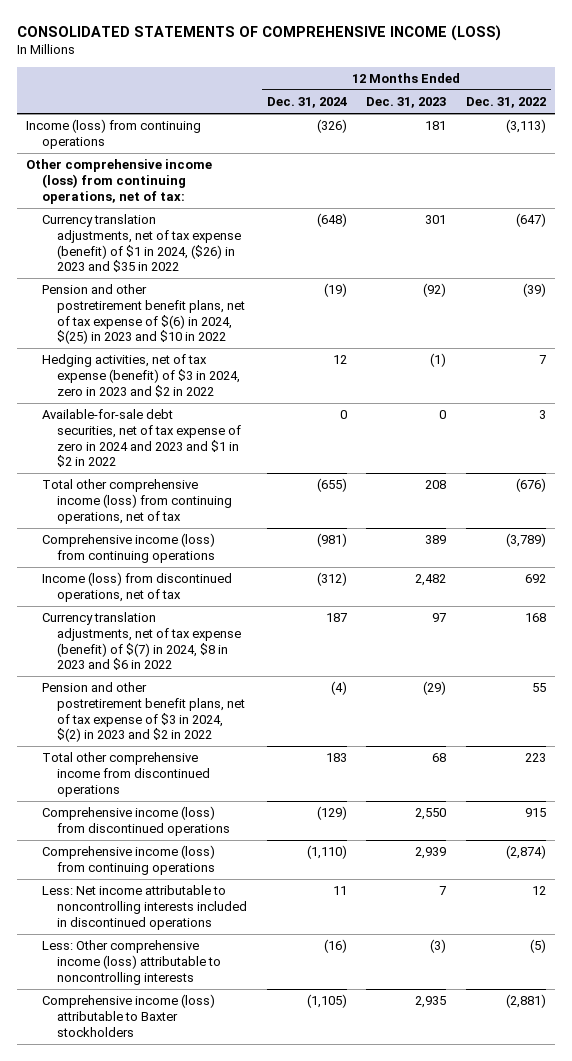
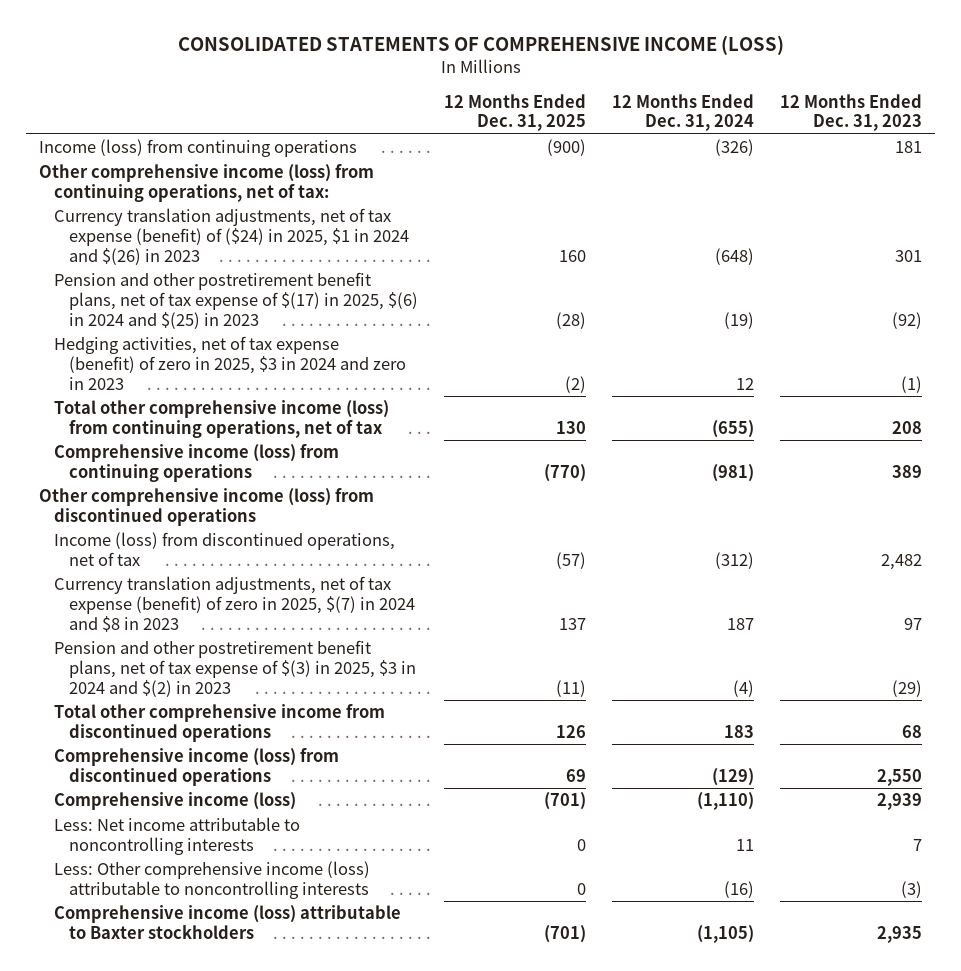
[465,97,546,109] Dec. 31, 2022 -> none
none -> [444,93,587,132] 12 Months Ended Dec. 31, 2025
[41,409,242,468] Available-for-sale debt securities, net of tax expense of zero in 2024 and 2023 and $1 in $2 in 2022 -> none
[41,214,242,273] Currency translation adjustments, net of tax expense (benefit) of $1 in 2024, ($26) in 2023 and $35 in 2022 -> [54,208,410,265] Currency translation adjustments, net of tax expense (benefit) of ($24) in 2025, $1 in 2024 and $(26) in 2023
[41,284,246,345] Pension and other postretirement benefit plans, net of tax expense of $(6) in 2024, $(25) in 2023 and $10 in 2022 -> [54,272,419,329] Pension and other postretirement benefit plans, net of tax expense of $(17) in 2025, $(6) in 2024 and $(25) in 2023
[41,354,241,397] Hedging activities, net of tax expense (benefit) of $3 in 2024, zero in 2023 and $2 in 2022 -> [54,336,407,390] Hedging activities, net of tax expense (benefit) of zero in 2025, $3 in 2024 and zero in 2023
none -> [39,488,375,527] Other comprehensive income (loss) from discontinued operations
[41,612,242,671] Currency translation adjustments, net of tax expense (benefit) of $(7) in 2024, $8 in 2023 and $6 in 2022 -> [54,576,416,632] Currency translation adjustments, net of tax expense (benefit) of zero in 2025, $(7) in 2024 and $8 in 2023
[41,682,246,743] Pension and other postretirement benefit plans, net of tax expense of $3 in 2024, $(2) in 2023 and $2 in 2022 -> [54,640,417,697] Pension and other postretirement benefit plans, net of tax expense of $(3) in 2025, $3 in 2024 and $(2) in 2023
[41,845,216,875] Comprehensive income (loss) from continuing operations -> [54,792,297,811] Comprehensive income (loss)
[41,885,248,930] Less: Net income attributable to noncontrolling interests included in discontinued operations -> [54,817,301,856] Less: Net income attributable to noncontrolling interests

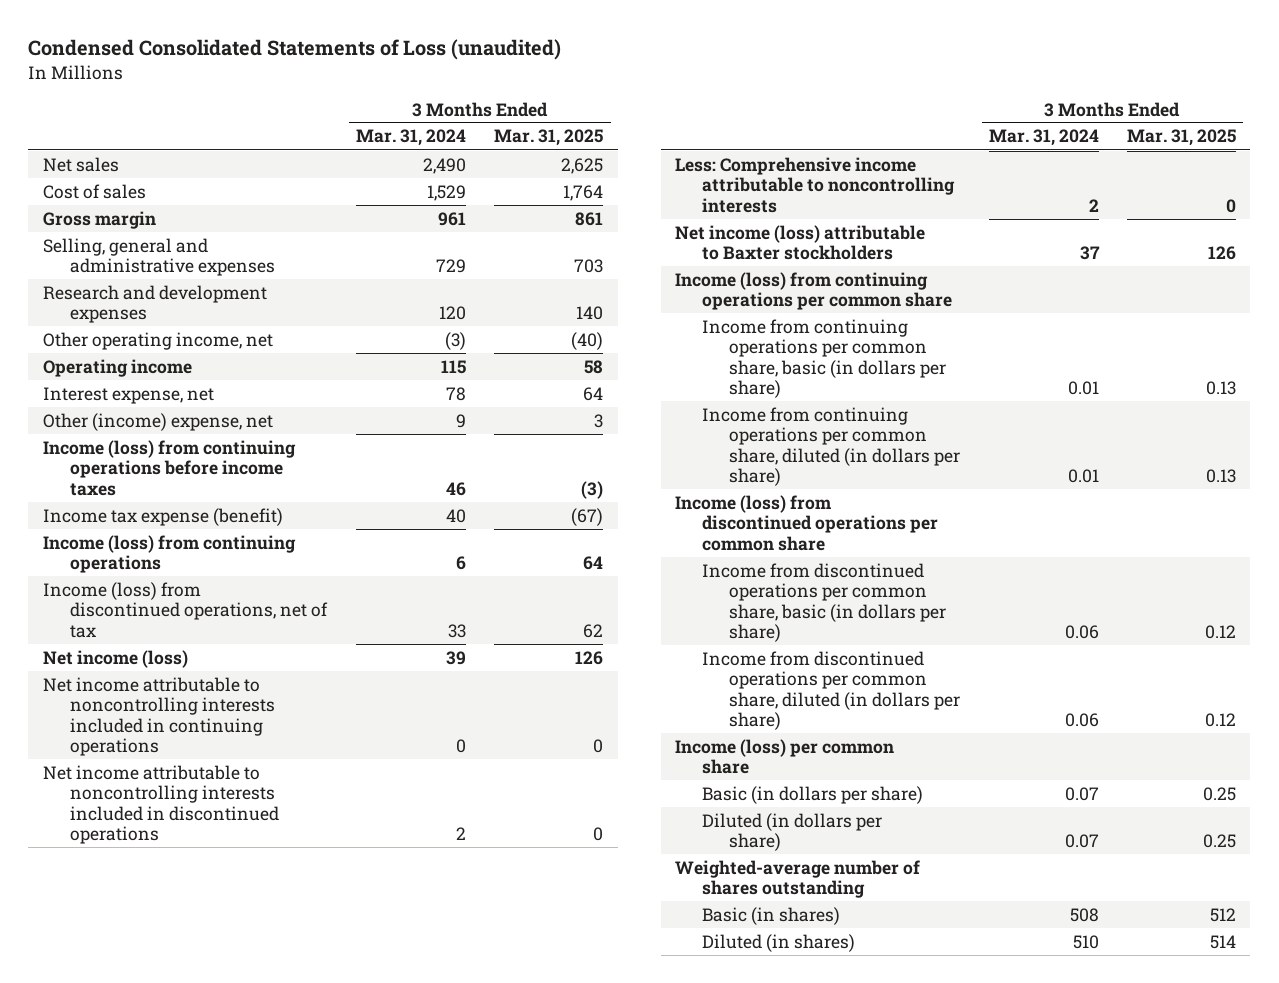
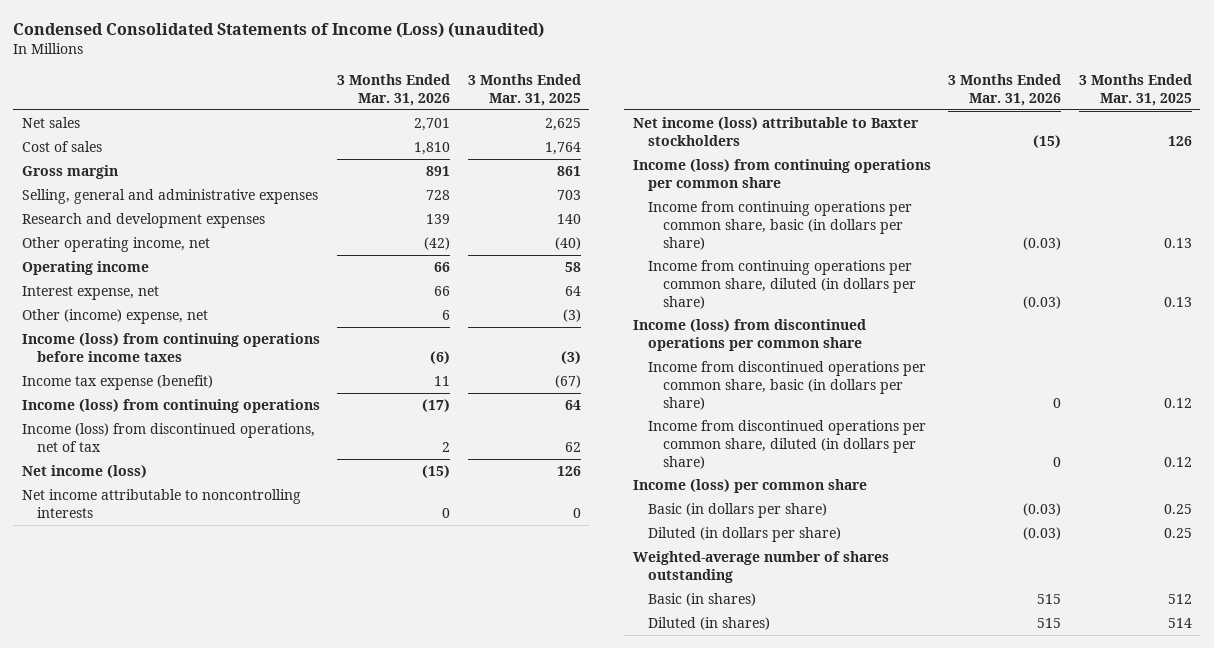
[28,39,562,61] Condensed Consolidated Statements of Loss (unaudited) -> [13,22,545,39] Condensed Consolidated Statements of Income (Loss) (unaudited)
[356,129,467,147] Mar. 31, 2024 -> none
none -> [337,74,451,107] 3 Months Ended Mar. 31, 2026
[594,413,604,428] 3 -> [562,309,581,323] (3)
[42,676,275,757] Net income attributable to noncontrolling interests included in continuing operations -> none
[42,764,279,845] Net income attributable to noncontrolling interests included in discontinued operations -> none
[675,156,956,213] Less: Comprehensive income attributable to noncontrolling interests -> [22,489,302,518] Net income attributable to noncontrolling interests

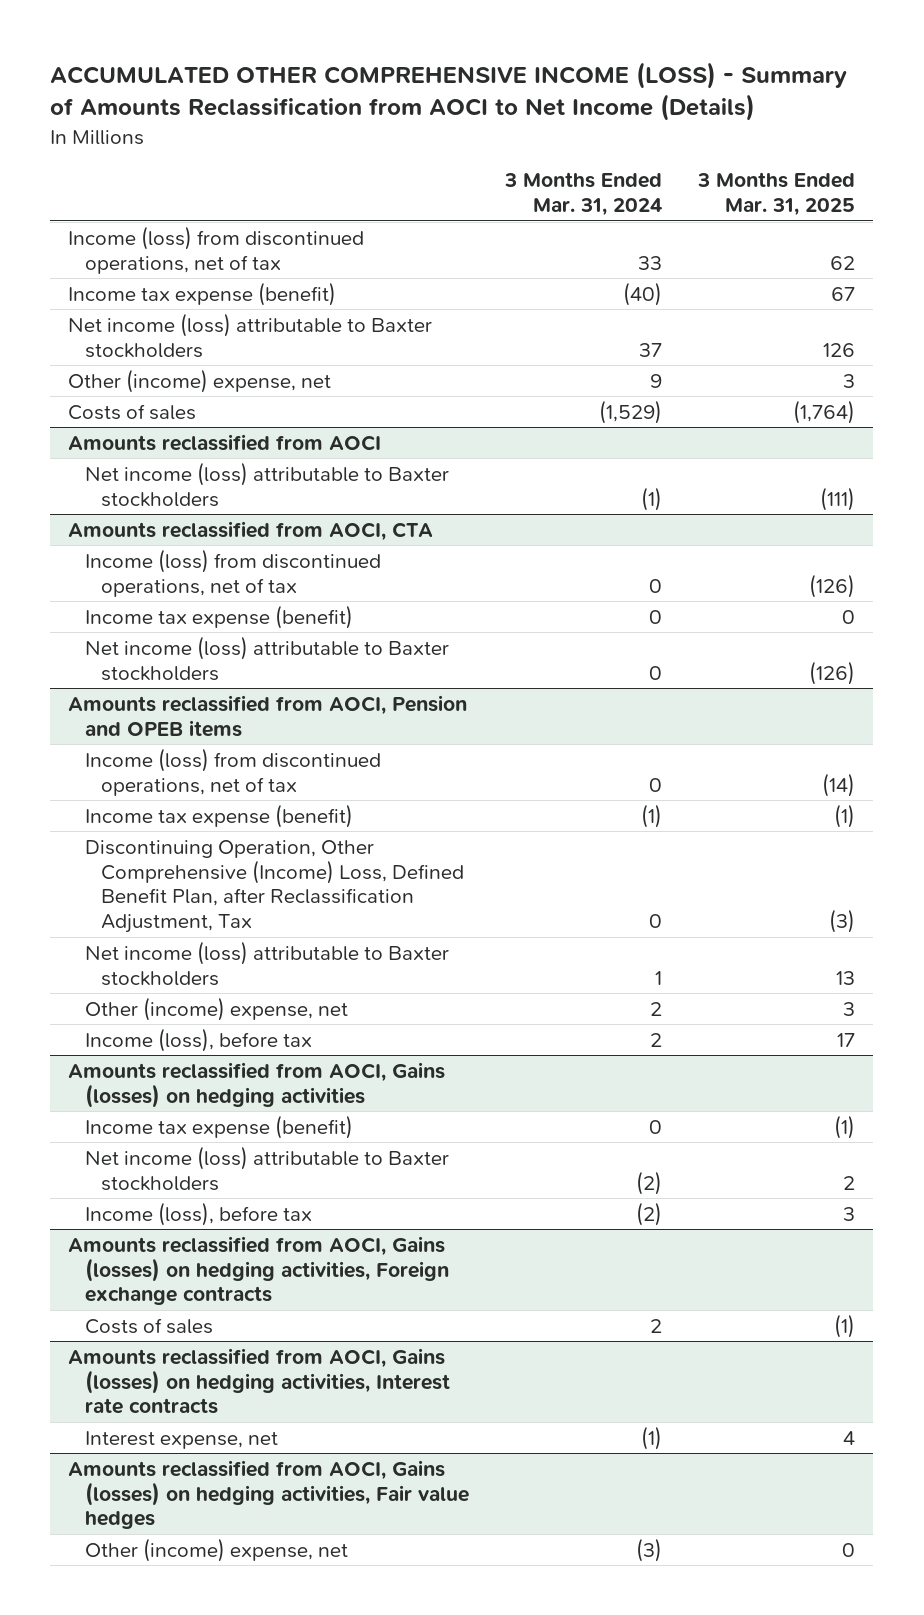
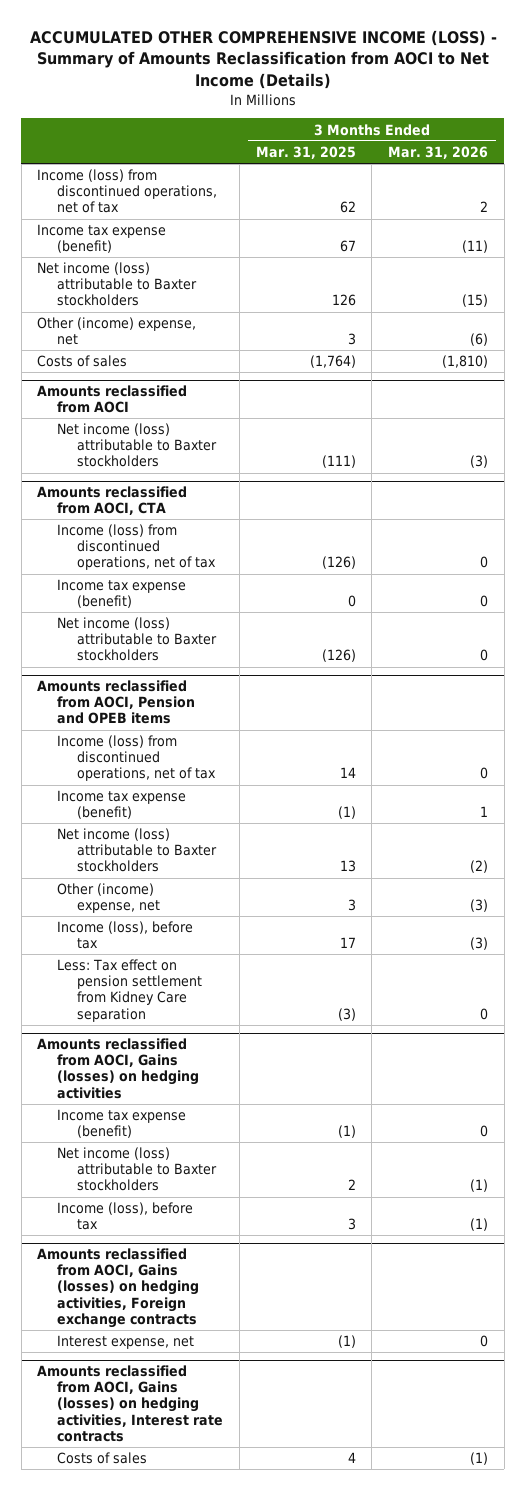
[504,172,663,217] 3 Months Ended Mar. 31, 2024 -> none
none -> [388,146,489,160] Mar. 31, 2026
[822,772,856,797] (14) -> [339,767,356,779] 14
[84,839,465,934] Discontinuing Operation, Other Comprehensive (Income) Loss, Defined Benefit Plan, after Reclassification Adjustment, Tax -> none
none -> [57,959,203,1022] Less: Tax effect on pension settlement from Kidney Care separation
[84,1317,213,1334] Costs of sales -> none
none -> [57,1335,195,1350] Interest expense, net
[84,1430,278,1449] Interest expense, net -> none
[68,1459,469,1530] Amounts reclassified from AOCI, Gains (losses) on hedging activities, Fair value hedges -> none
[84,1537,348,1562] Other (income) expense, net -> none
none -> [57,1452,148,1465] Costs of sales

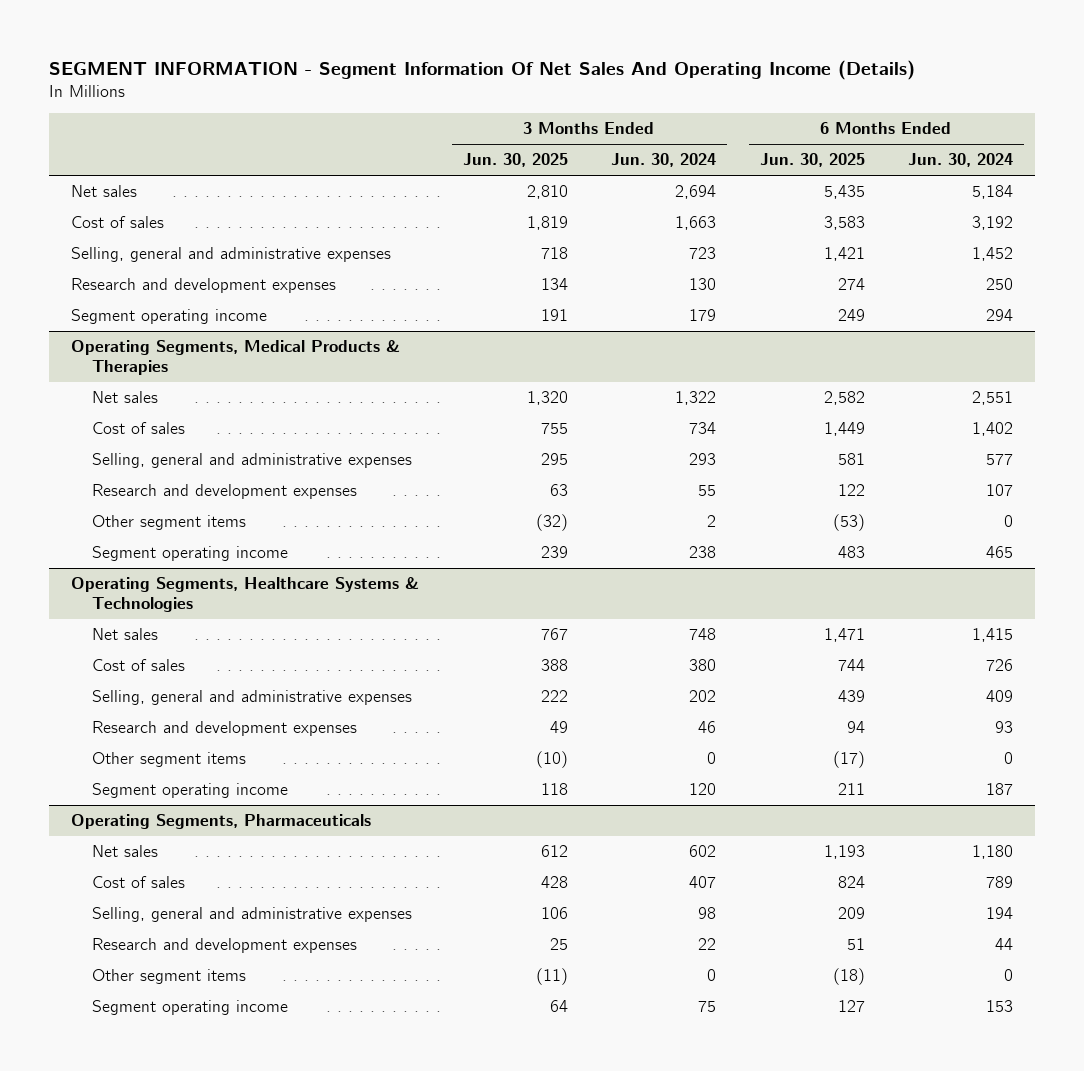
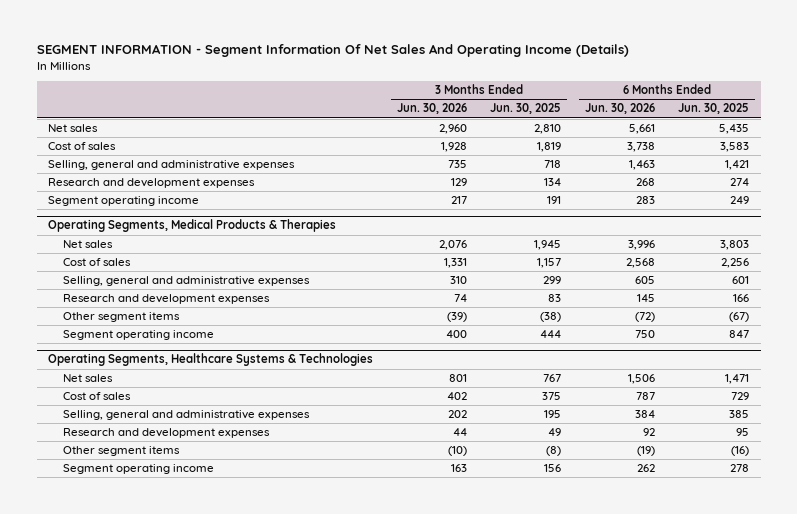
[611,153,717,168] Jun. 30, 2024 -> none
[908,153,1014,168] Jun. 30, 2024 -> none
none -> [396,103,467,115] Jun. 30, 2026
none -> [584,103,655,115] Jun. 30, 2026
[526,391,568,406] 1,320 -> [534,240,562,251] 1,945
[823,391,865,406] 2,582 -> [719,240,749,251] 3,803
[540,423,568,435] 755 -> [537,258,562,269] 1,157
[823,422,865,437] 1,449 -> [720,258,749,269] 2,256
[540,453,568,466] 295 -> [543,276,562,285] 299
[837,453,865,466] 581 -> [731,276,749,285] 601
[549,484,568,497] 63 -> [548,294,562,303] 83
[837,484,865,497] 122 -> [732,294,749,303] 166
[535,514,568,532] (32) -> [540,312,562,323] (38)
[832,514,865,532] (53) -> [728,312,749,323] (67)
[540,546,568,559] 239 -> [540,330,562,339] 444
[837,546,865,559] 483 -> [728,330,749,339] 847
[71,814,372,830] Operating Segments, Pharmaceuticals -> none
[91,845,158,858] Net sales -> none
[91,876,185,889] Cost of sales -> none
[91,907,412,923] Selling, general and administrative expenses -> none
[91,938,357,954] Research and development expenses -> none
[91,969,246,985] Other segment items -> none
[91,1000,288,1016] Segment operating income -> none
[540,659,568,672] 388 -> [542,392,562,401] 375
[837,659,865,672] 744 -> [730,392,749,401] 729
[540,690,568,703] 222 -> [544,410,562,419] 195
[837,690,865,703] 439 -> [728,410,749,419] 385
[846,721,865,734] 94 -> [735,428,749,437] 95
[535,751,568,769] (10) -> [546,446,562,457] (8)
[832,751,865,769] (17) -> [730,446,749,457] (16)
[540,783,568,796] 118 -> [544,464,562,473] 156
[837,783,865,796] 211 -> [729,464,749,473] 278

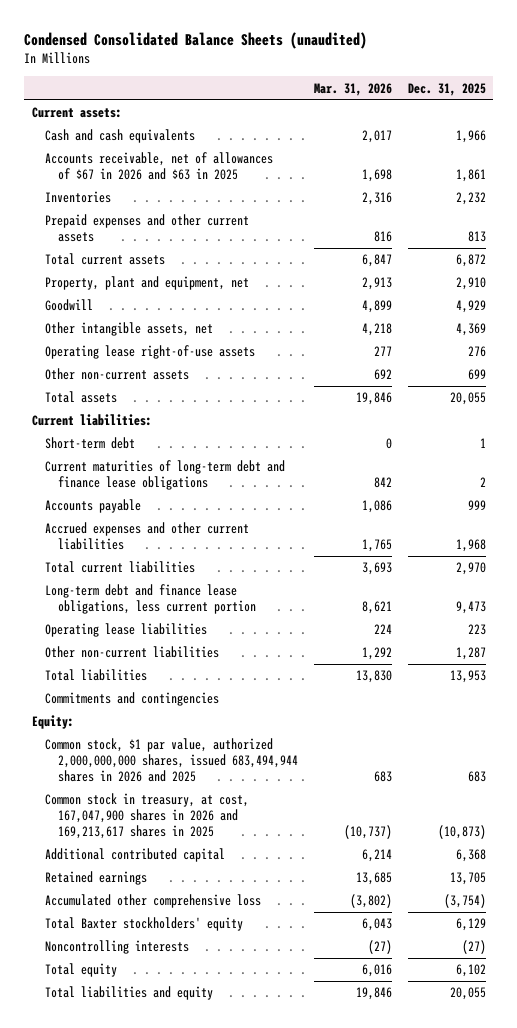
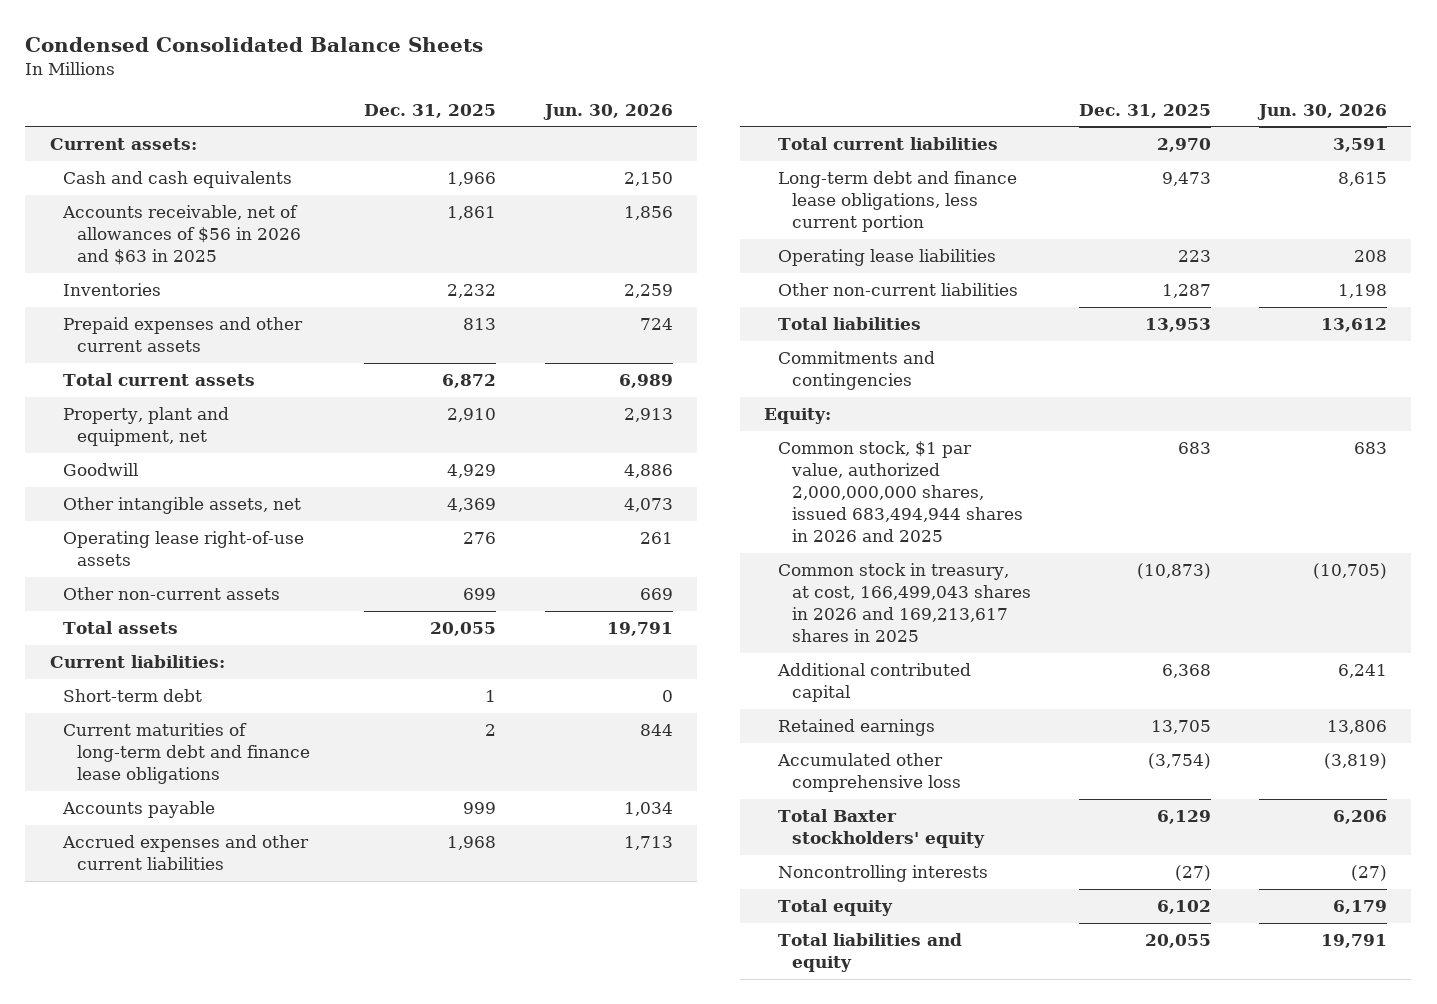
[24,31,368,49] Condensed Consolidated Balance Sheets (unaudited) -> [25,37,484,53] Condensed Consolidated Balance Sheets
[314,82,393,96] Mar. 31, 2026 -> none
none -> [542,103,673,120] Jun. 30, 2026
[45,152,274,181] Accounts receivable, net of allowances of $67 in 2026 and $63 in 2025 -> [62,205,302,266] Accounts receivable, net of allowances of $56 in 2026 and $63 in 2025
[45,793,250,840] Common stock in treasury, at cost, 167,047,900 shares in 2026 and 169,213,617 shares in 2025 -> [777,563,1031,643] Common stock in treasury, at cost, 166,499,043 shares in 2026 and 169,213,617 shares in 2025

